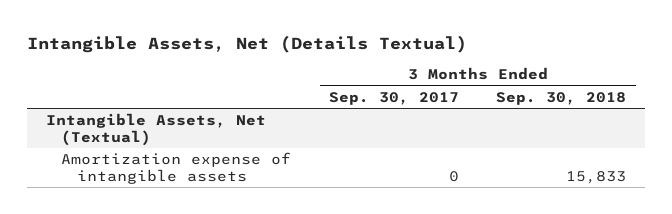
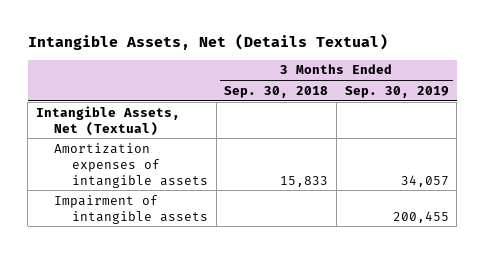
[328,91,459,105] Sep. 30, 2017 -> none
none -> [344,85,449,98] Sep. 30, 2019
[61,152,292,184] Amortization expense of intangible assets -> [54,142,209,188] Amortization expenses of intangible assets
none -> [54,194,209,224] Impairment of intangible assets

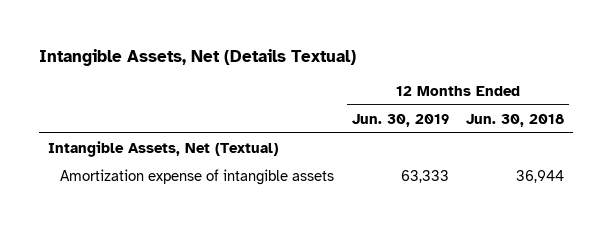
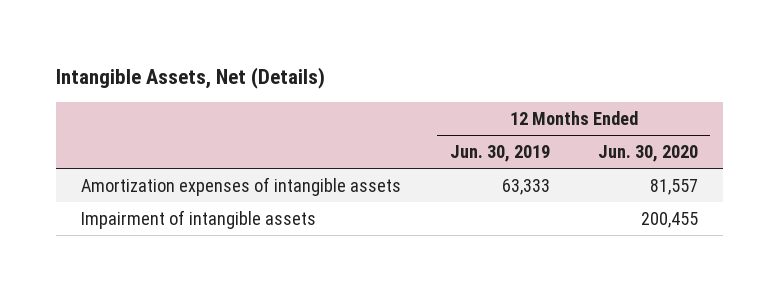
[38,48,356,66] Intangible Assets, Net (Details Textual) -> [56,67,326,90] Intangible Assets, Net (Details)
[466,113,565,127] Jun. 30, 2018 -> none
none -> [598,144,699,162] Jun. 30, 2020
[47,141,278,158] Intangible Assets, Net (Textual) -> none
[59,169,334,186] Amortization expense of intangible assets -> [80,176,401,196] Amortization expenses of intangible assets
none -> [80,209,316,229] Impairment of intangible assets

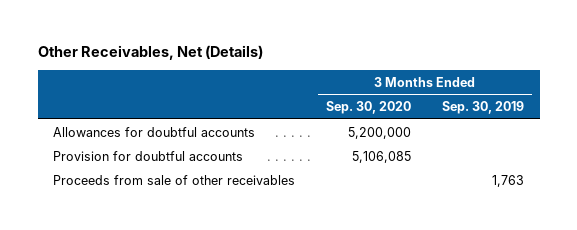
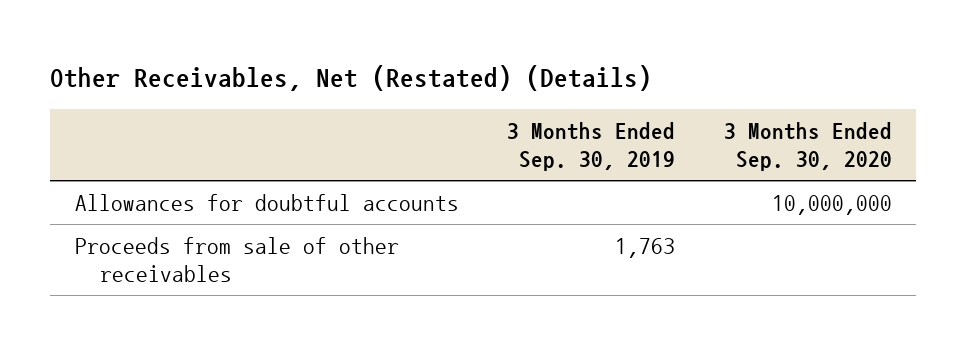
[37,45,263,61] Other Receivables, Net (Details) -> [50,65,653,92] Other Receivables, Net (Restated) (Details)
[53,150,244,161] Provision for doubtful accounts -> none
[348,126,412,139] 5,200,000 -> [771,195,892,216] 10,000,000

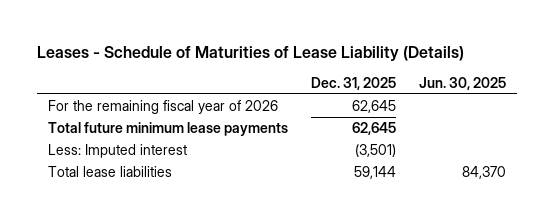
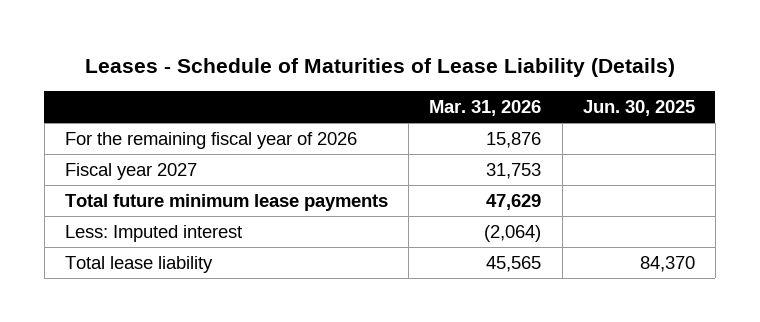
[311,76,397,90] Dec. 31, 2025 -> none
none -> [429,100,542,117] Mar. 31, 2026
none -> [65,162,198,180] Fiscal year 2027
[48,165,173,177] Total lease liabilities -> [65,255,214,273] Total lease liability

